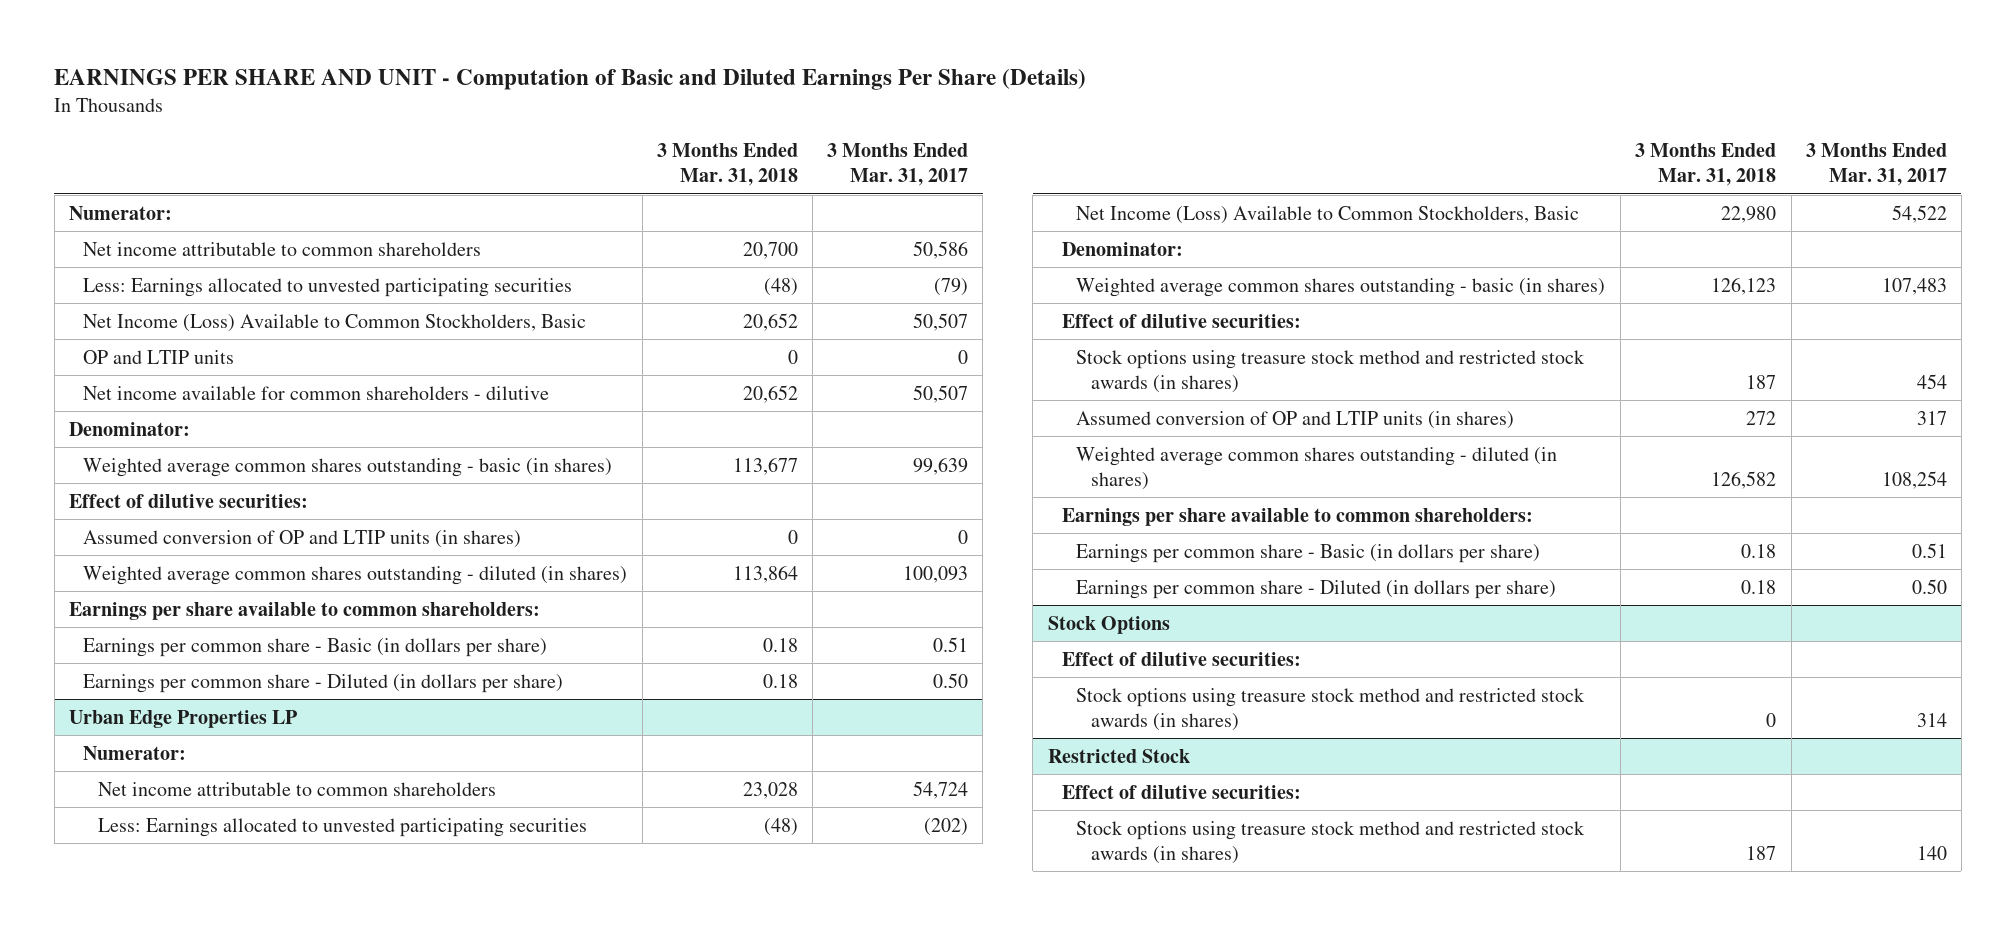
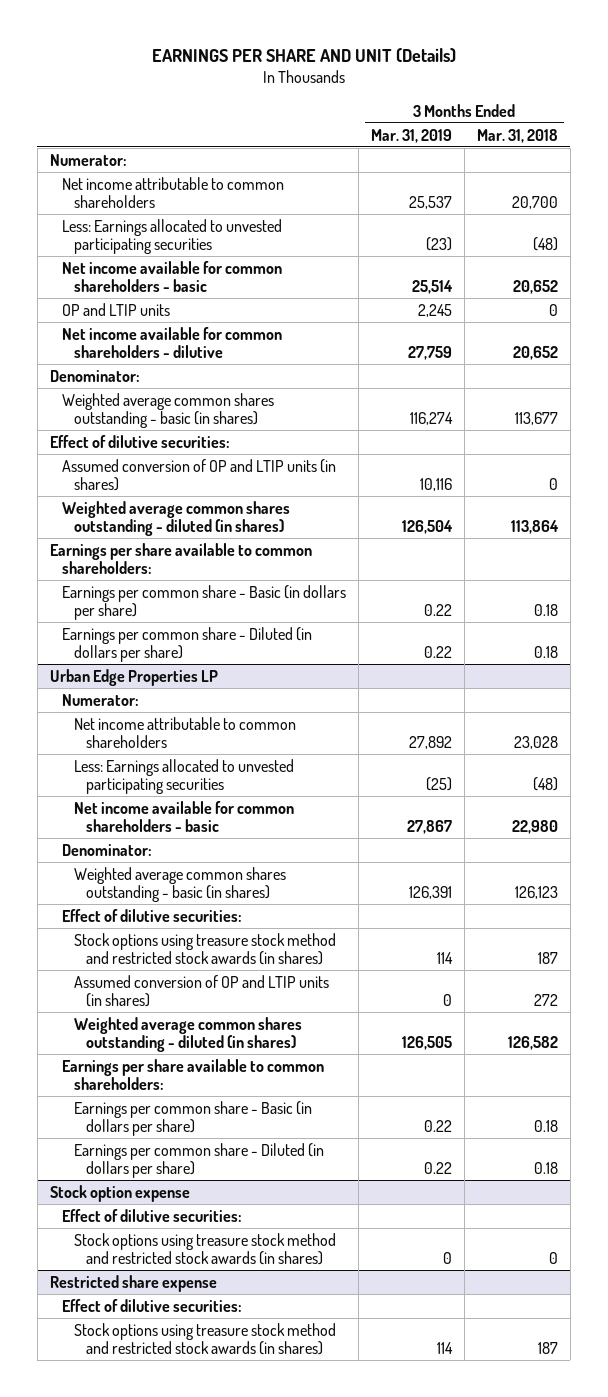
[54,69,1087,91] EARNINGS PER SHARE AND UNIT - Computation of Basic and Diluted Earnings Per Share (Details) -> [151,47,456,63] EARNINGS PER SHARE AND UNIT (Details)
[827,143,969,187] 3 Months Ended Mar. 31, 2017 -> none
none -> [370,128,452,143] Mar. 31, 2019
[83,313,587,332] Net Income (Loss) Available to Common Stockholders, Basic -> [61,260,282,292] Net income available for common shareholders - basic
[1076,205,1580,224] Net Income (Loss) Available to Common Stockholders, Basic -> [73,800,294,832] Net income available for common shareholders - basic
[1047,615,1170,634] Stock Options -> [49,1184,190,1202] Stock option expense
[1047,748,1190,763] Restricted Stock -> [49,1274,217,1292] Restricted share expense

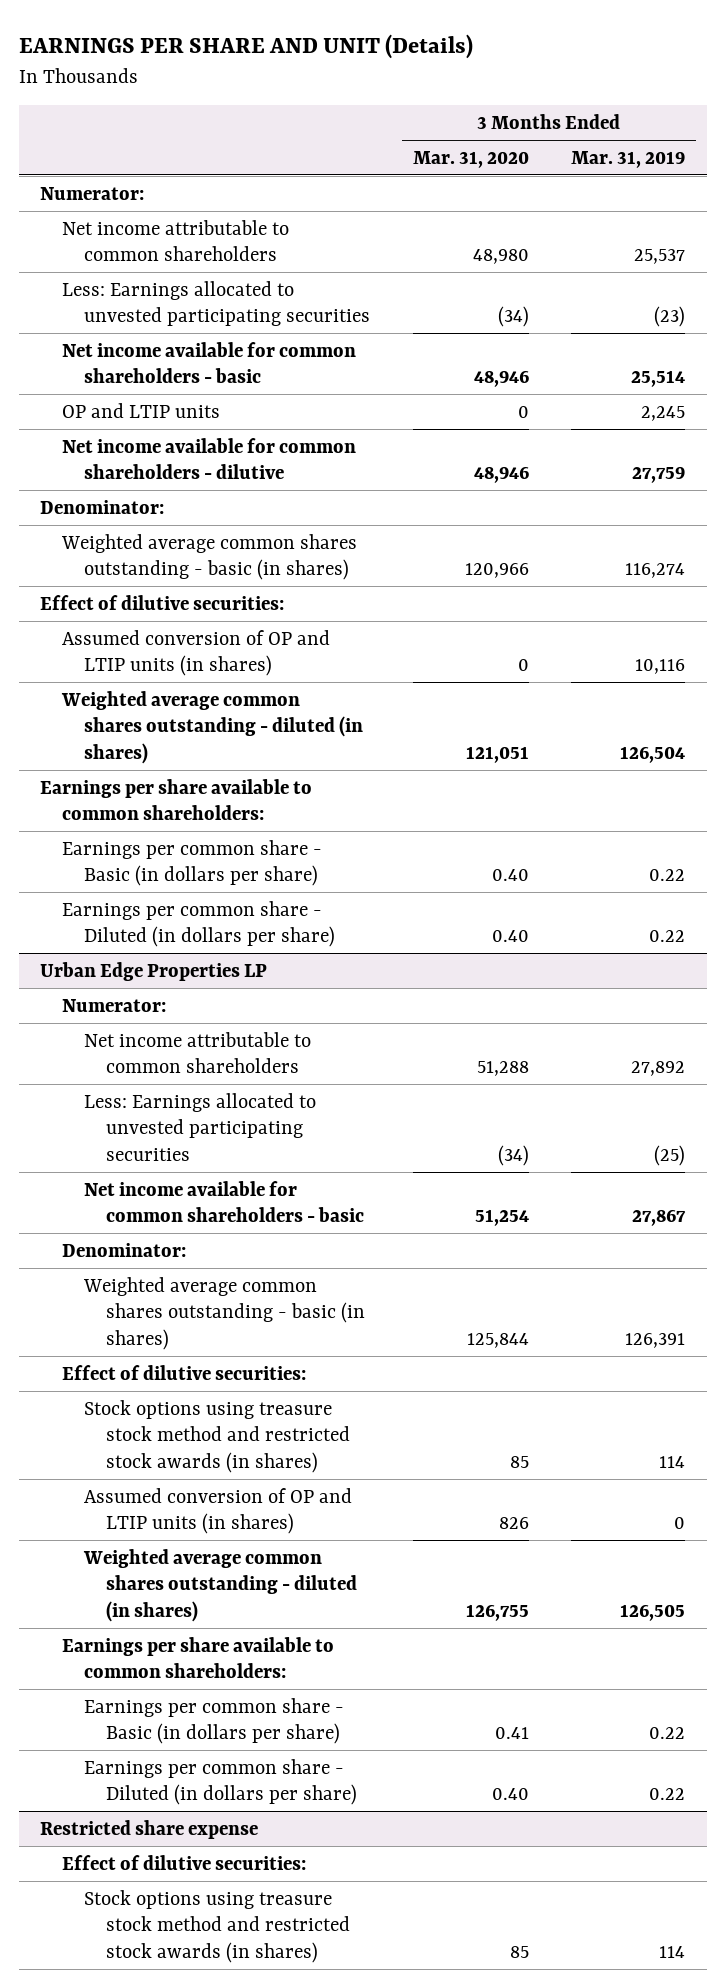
[476,128,558,143] Mar. 31, 2018 -> none
none -> [412,150,529,168] Mar. 31, 2020
[49,1184,190,1202] Stock option expense -> none
[61,1208,242,1222] Effect of dilutive securities: -> none
[73,1232,336,1265] Stock options using treasure stock method and restricted stock awards (in shares) -> none

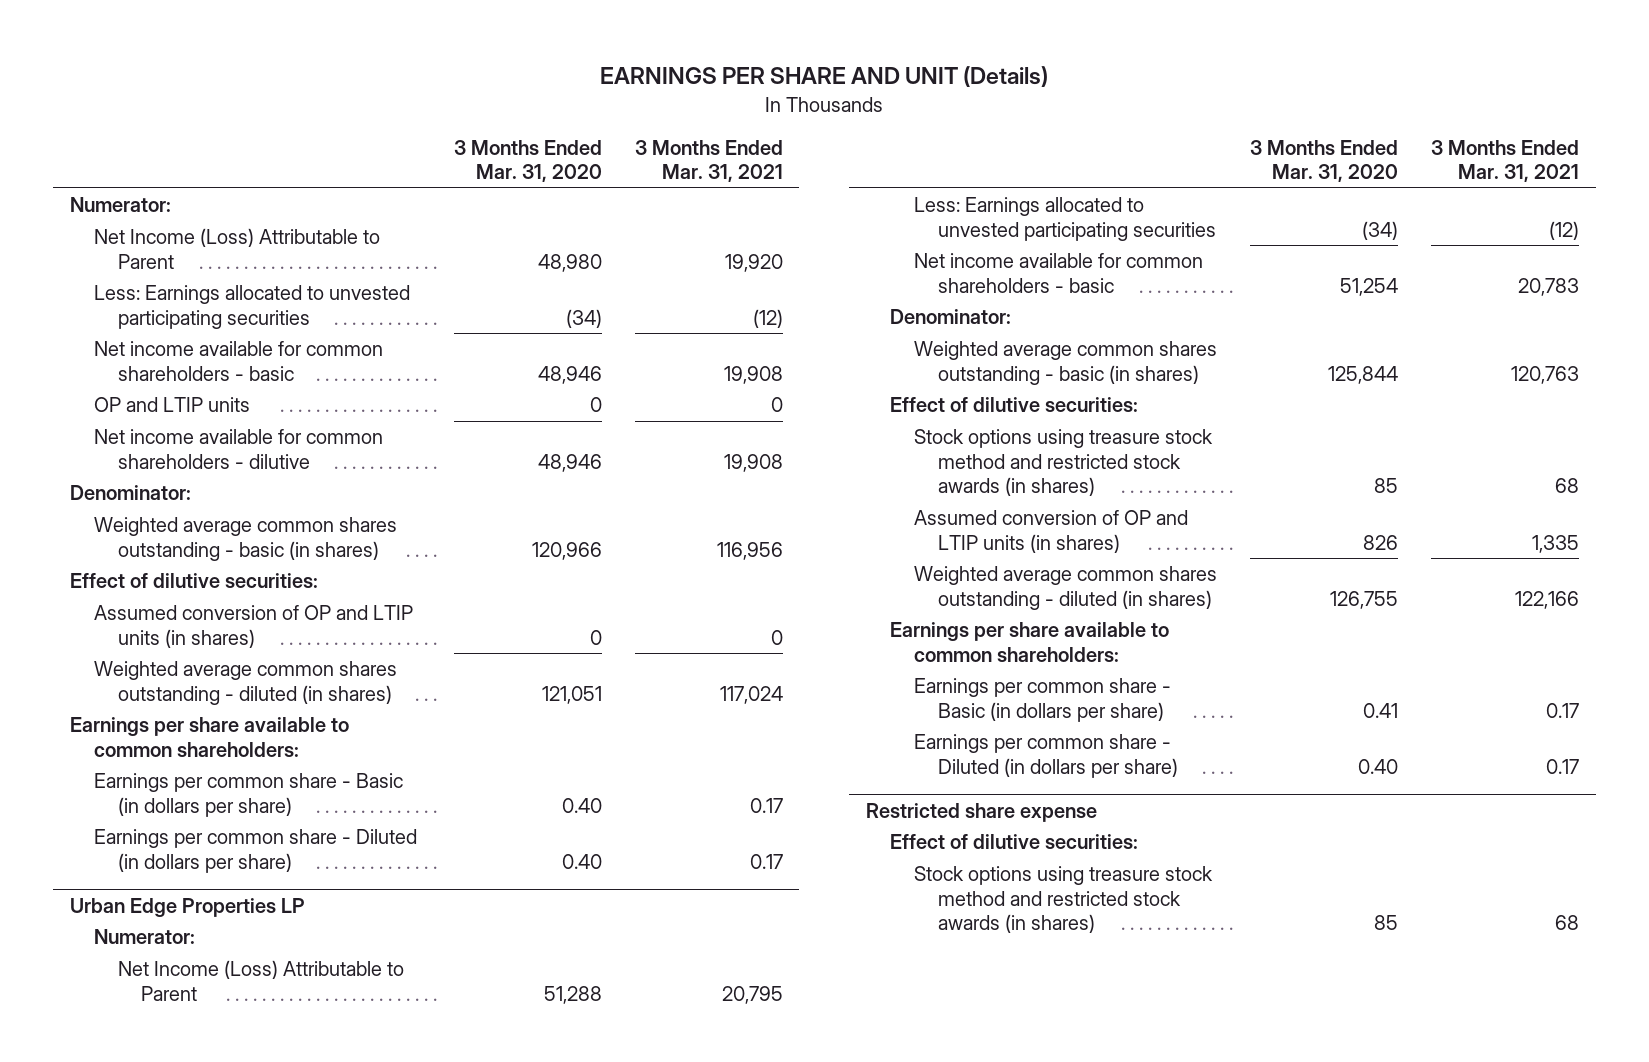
[571,150,686,168] Mar. 31, 2019 -> none
none -> [634,139,783,183] 3 Months Ended Mar. 31, 2021
[62,219,290,262] Net income attributable to common shareholders -> [93,228,380,269] Net Income (Loss) Attributable to Parent
[84,1031,312,1074] Net income attributable to common shareholders -> [117,960,404,1001] Net Income (Loss) Attributable to Parent

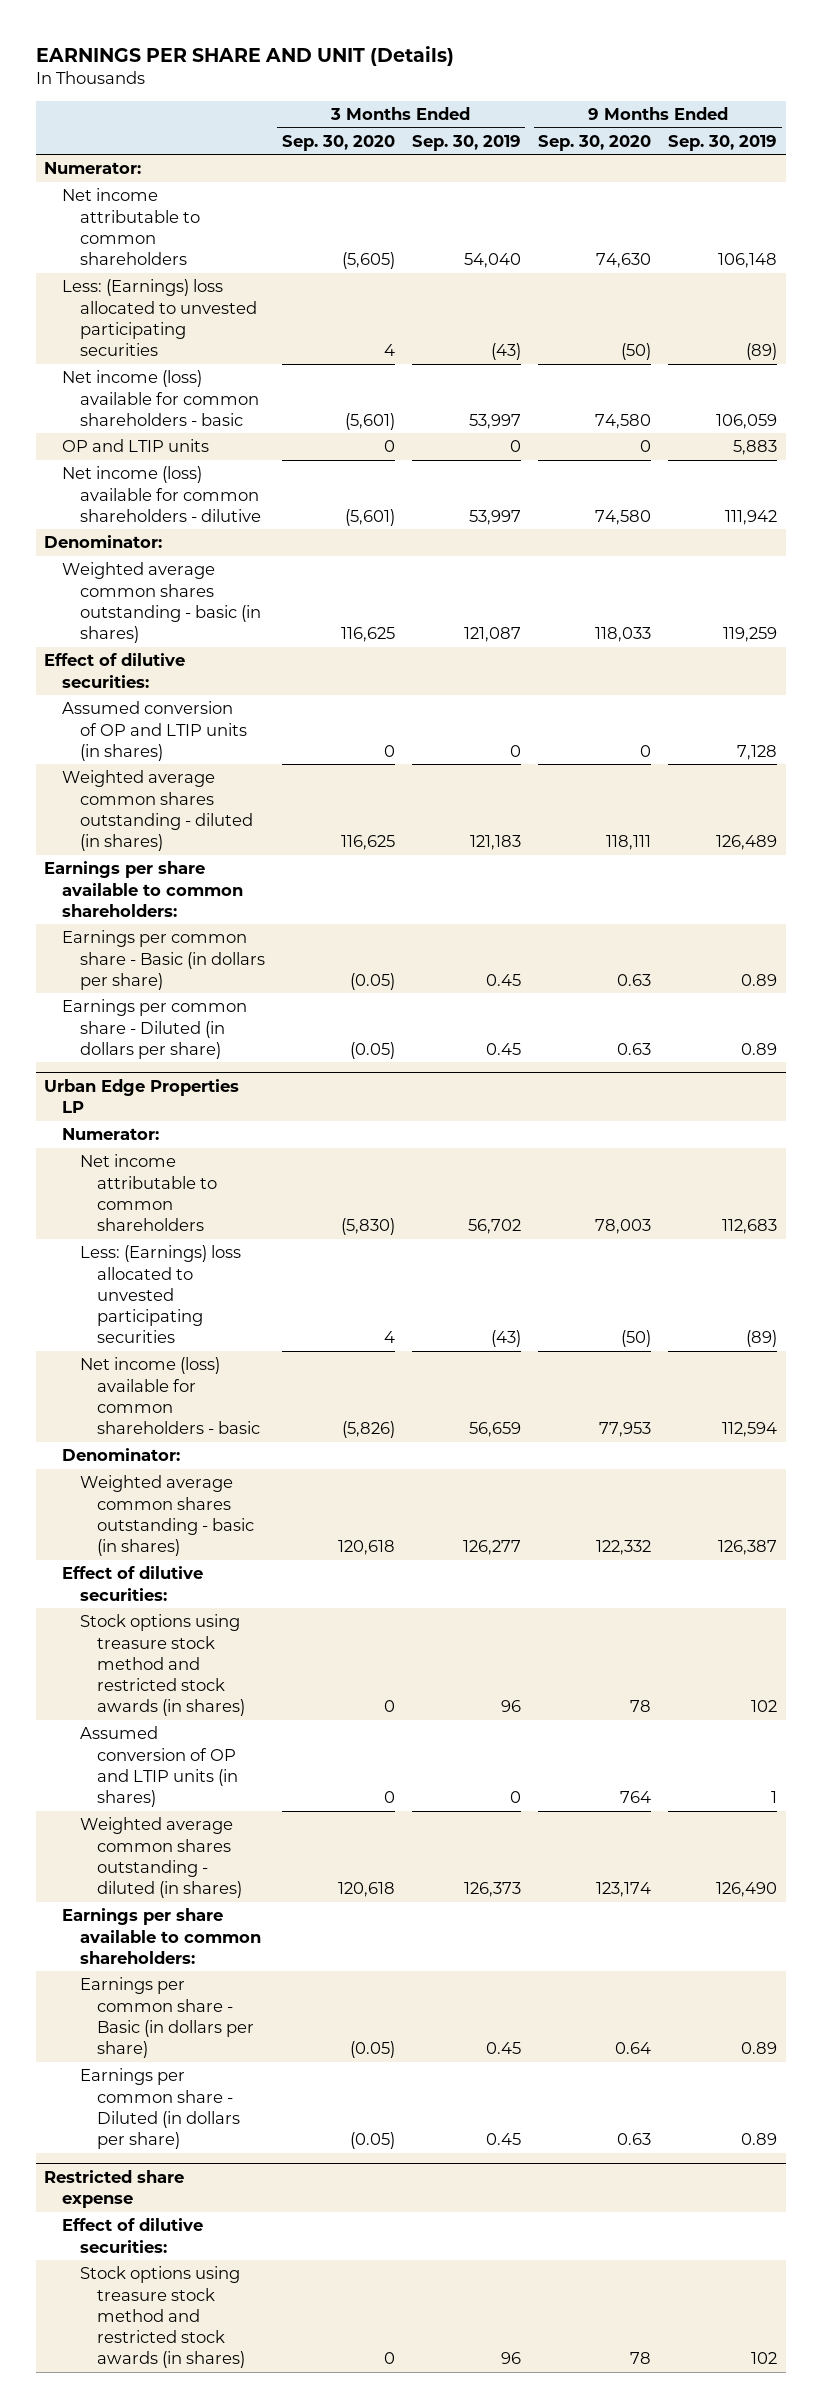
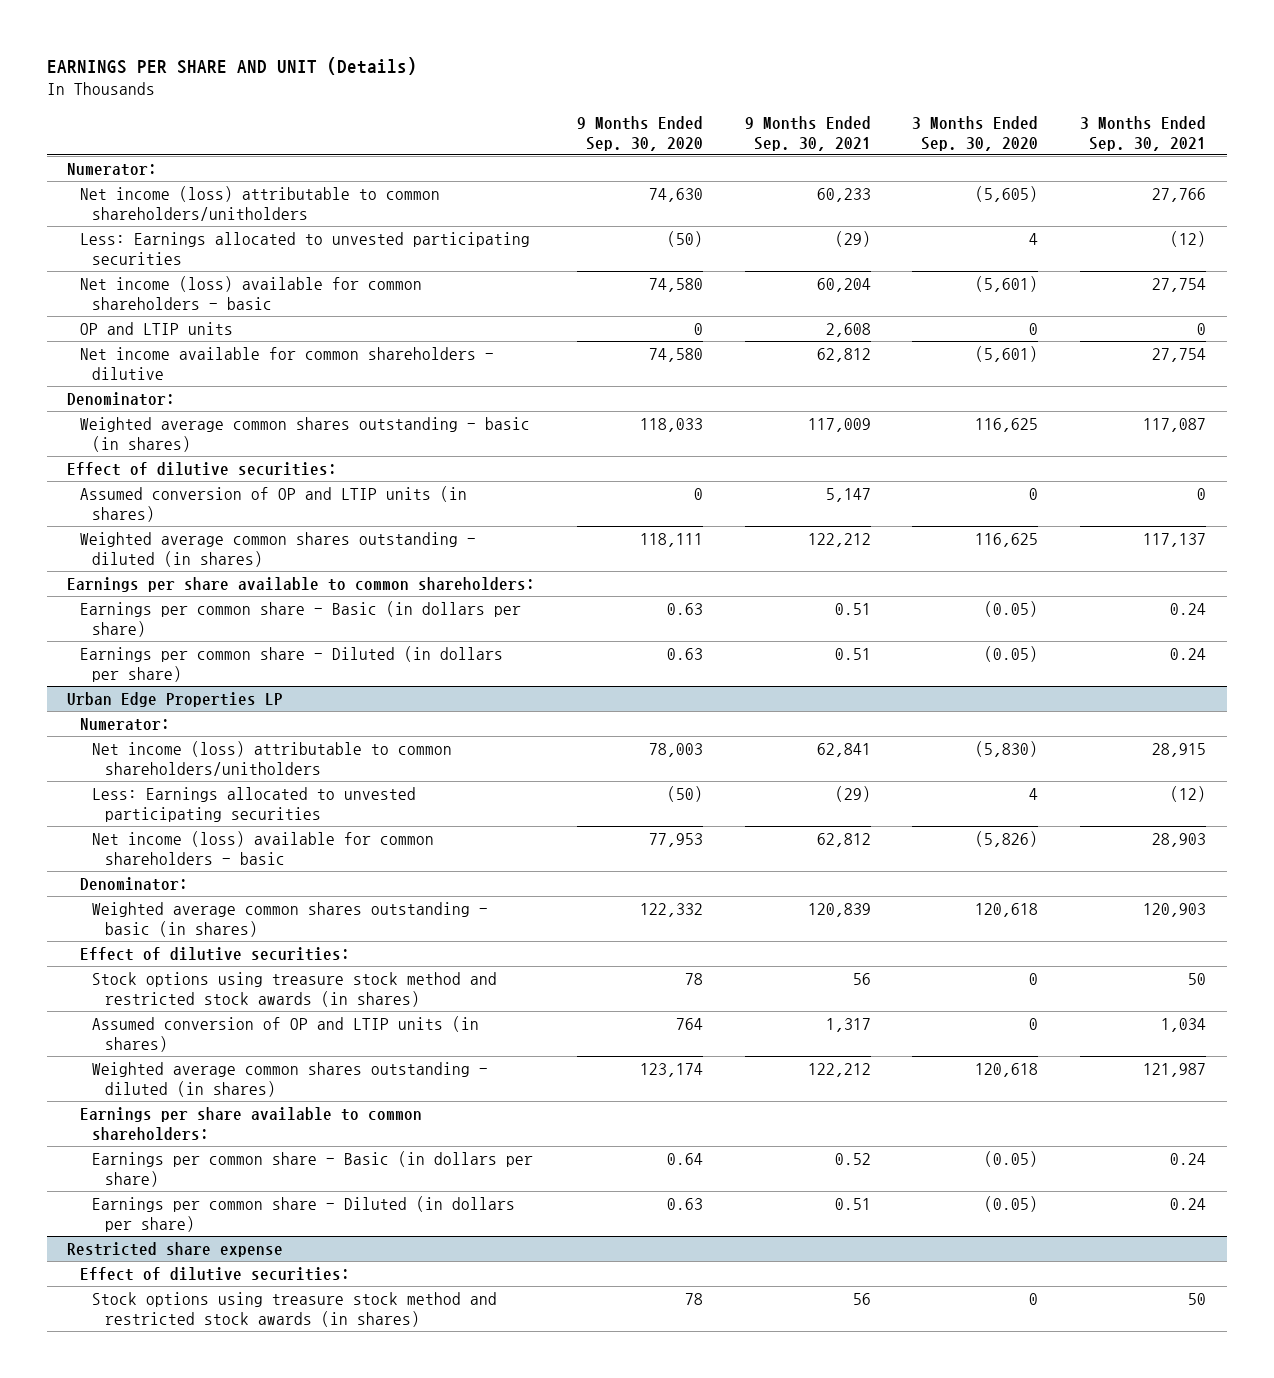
[411,134,521,151] Sep. 30, 2019 -> none
[668,134,778,151] Sep. 30, 2019 -> none
none -> [744,115,871,151] 9 Months Ended Sep. 30, 2021
none -> [1080,115,1207,151] 3 Months Ended Sep. 30, 2021
[61,188,200,266] Net income attributable to common shareholders -> [79,185,440,221] Net income (loss) attributable to common shareholders/unitholders
[61,279,257,357] Less: (Earnings) loss allocated to unvested participating securities -> [79,231,530,265] Less: Earnings allocated to unvested participating securities
[61,466,261,522] Net income (loss) available for common shareholders - dilutive -> [79,346,494,380] Net income available for common shareholders - dilutive
[79,1154,218,1232] Net income attributable to common shareholders -> [92,740,453,776] Net income (loss) attributable to common shareholders/unitholders
[79,1245,241,1344] Less: (Earnings) loss allocated to unvested participating securities -> [92,786,417,822] Less: Earnings allocated to unvested participating securities

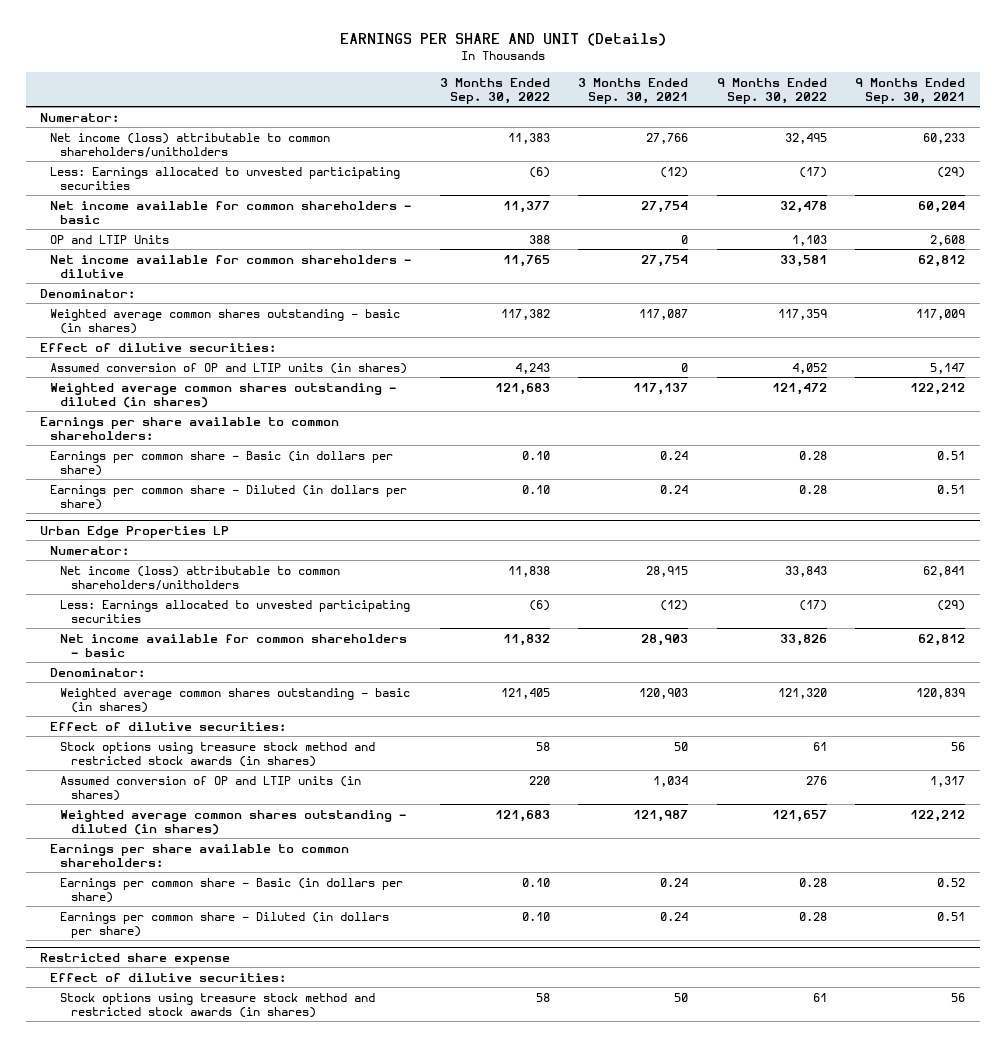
[577,115,704,151] 9 Months Ended Sep. 30, 2020 -> none
[912,115,1039,151] 3 Months Ended Sep. 30, 2020 -> none
none -> [439,77,550,104] 3 Months Ended Sep. 30, 2022
none -> [716,77,827,104] 9 Months Ended Sep. 30, 2022
[79,275,422,310] Net income (loss) available for common shareholders - basic -> [50,200,412,224] Net income available for common shareholders - basic
[79,321,233,335] OP and LTIP units -> [50,234,170,244] OP and LTIP Units
[92,830,435,865] Net income (loss) available for common shareholders - basic -> [60,633,408,657] Net income available for common shareholders - basic

